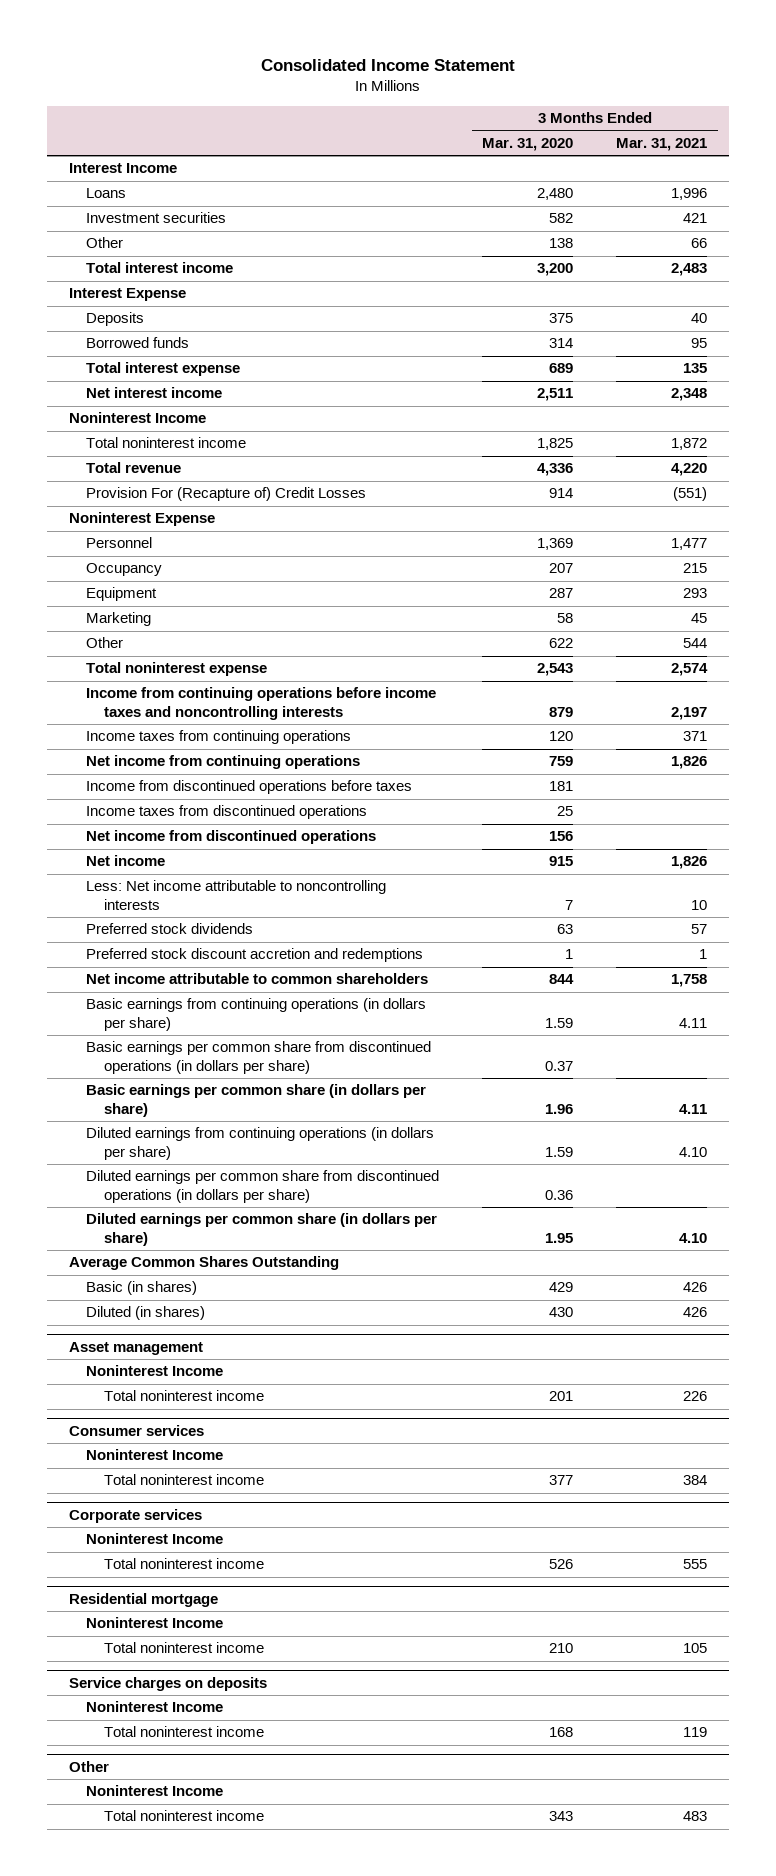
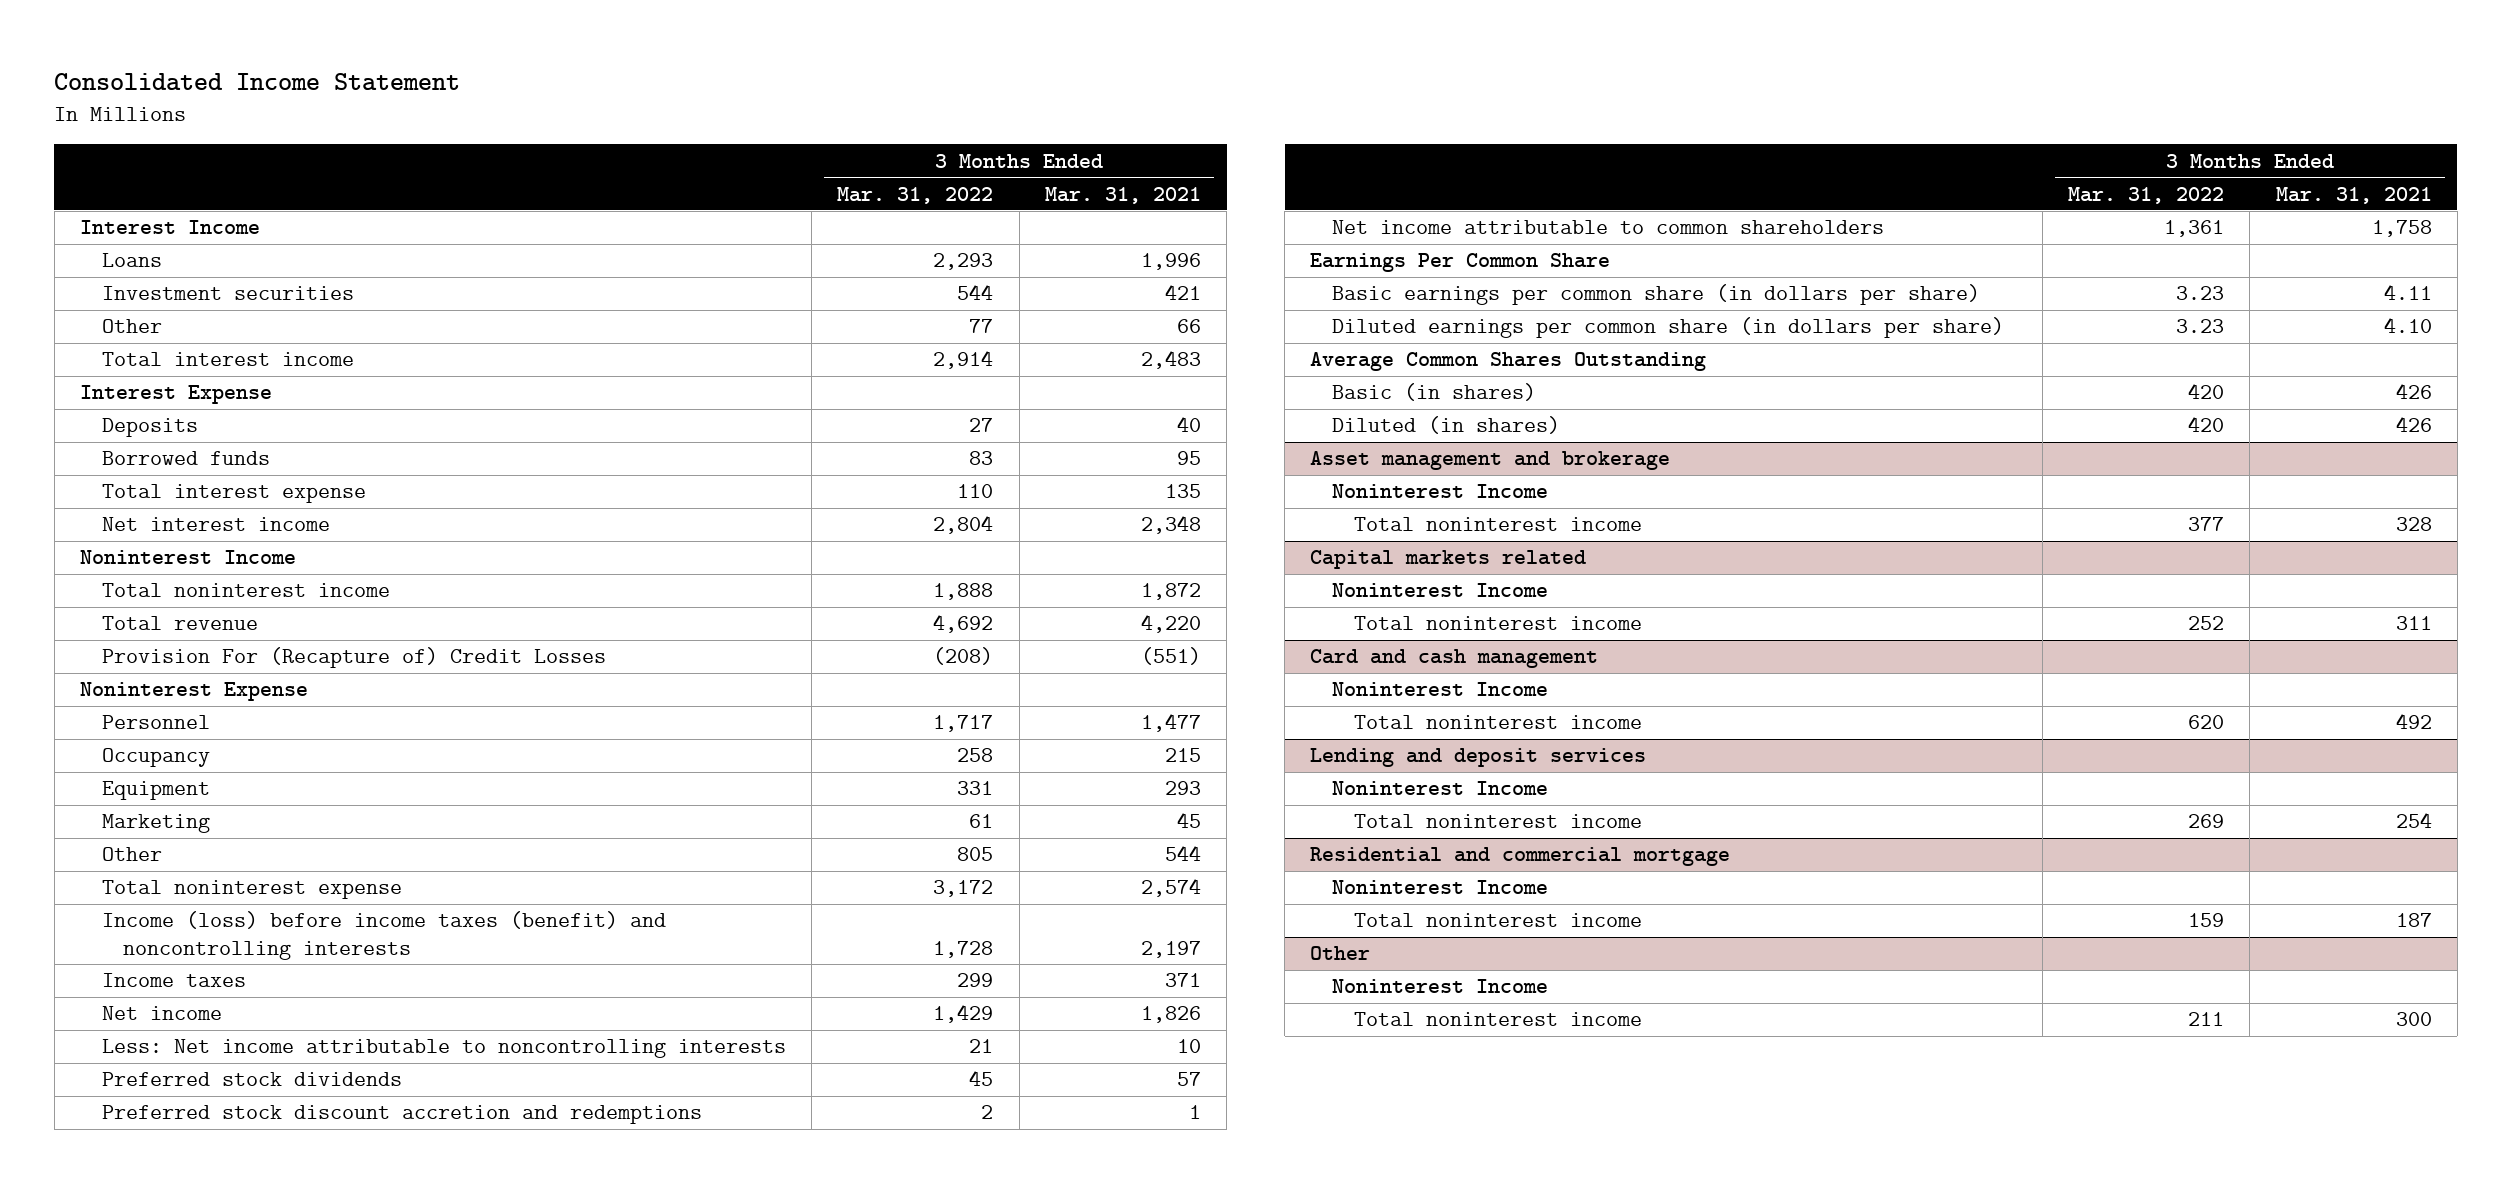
[482,137,574,151] Mar. 31, 2020 -> none
none -> [837,186,994,204] Mar. 31, 2022
[86,755,361,770] Net income from continuing operations -> none
[86,780,413,795] Income from discontinued operations before taxes -> none
[86,805,368,820] Income taxes from discontinued operations -> none
[86,830,377,845] Net income from discontinued operations -> none
[86,687,437,720] Income from continuing operations before income taxes and noncontrolling interests -> [101,911,666,960] Income (loss) before income taxes (benefit) and noncontrolling interests
[86,730,352,745] Income taxes from continuing operations -> [101,973,246,988] Income taxes
[86,998,427,1031] Basic earnings from continuing operations (in dollars per share) -> none
[86,1041,432,1074] Basic earnings per common share from discontinued operations (in dollars per share) -> none
none -> [1310,253,1611,273] Earnings Per Common Share
[86,1127,435,1160] Diluted earnings from continuing operations (in dollars per share) -> none
[86,1170,440,1203] Diluted earnings per common share from discontinued operations (in dollars per share) -> none
[68,1341,203,1355] Asset management -> [1310,451,1671,471] Asset management and brokerage
[683,1391,708,1402] 226 -> [2395,517,2432,532] 328
[68,1424,204,1436] Consumer services -> [1310,550,1587,570] Capital markets related
[683,1475,708,1486] 384 -> [2395,616,2432,631] 311
[68,1508,202,1523] Corporate services -> [1310,649,1599,669] Card and cash management
[683,1559,708,1570] 555 -> [2395,713,2432,730] 492
[68,1592,218,1607] Residential mortgage -> [1310,748,1647,768] Lending and deposit services
[683,1643,708,1654] 105 -> [2395,812,2432,829] 254
[68,1676,267,1691] Service charges on deposits -> [1310,847,1731,867] Residential and commercial mortgage
[683,1727,708,1738] 119 -> [2395,913,2432,928] 187
[683,1811,708,1822] 483 -> [2395,1012,2432,1027] 300

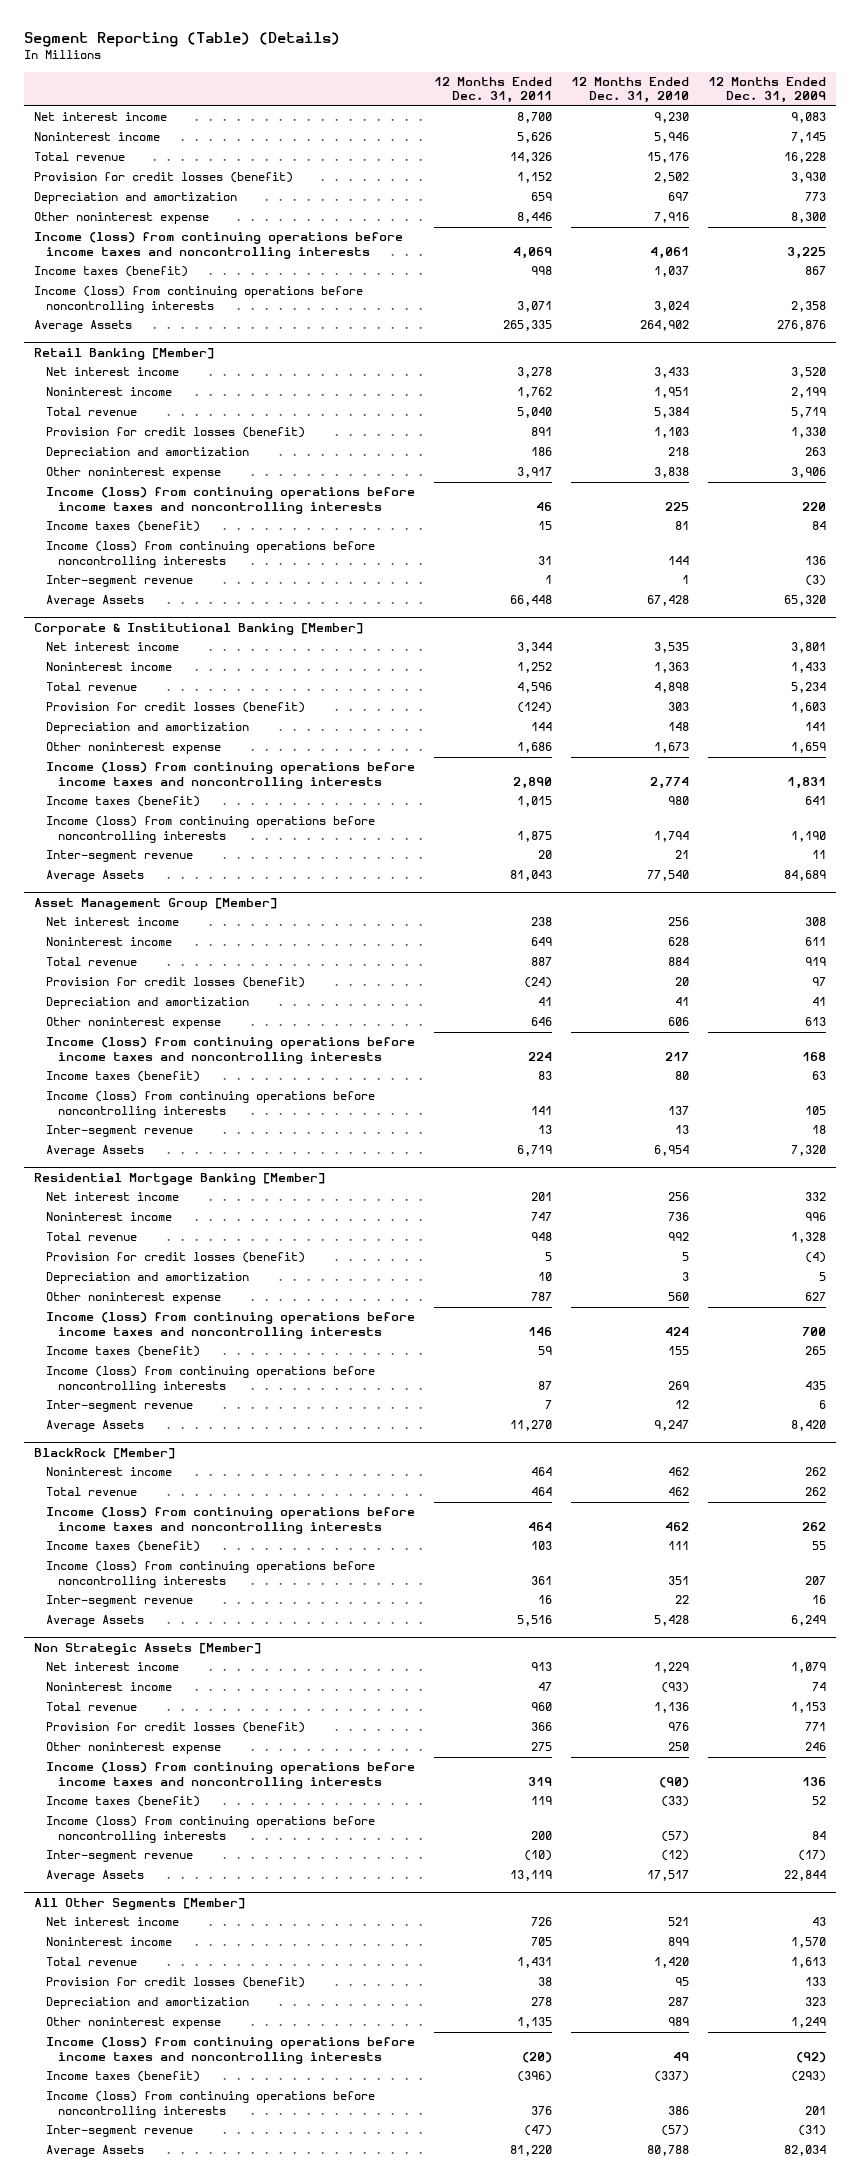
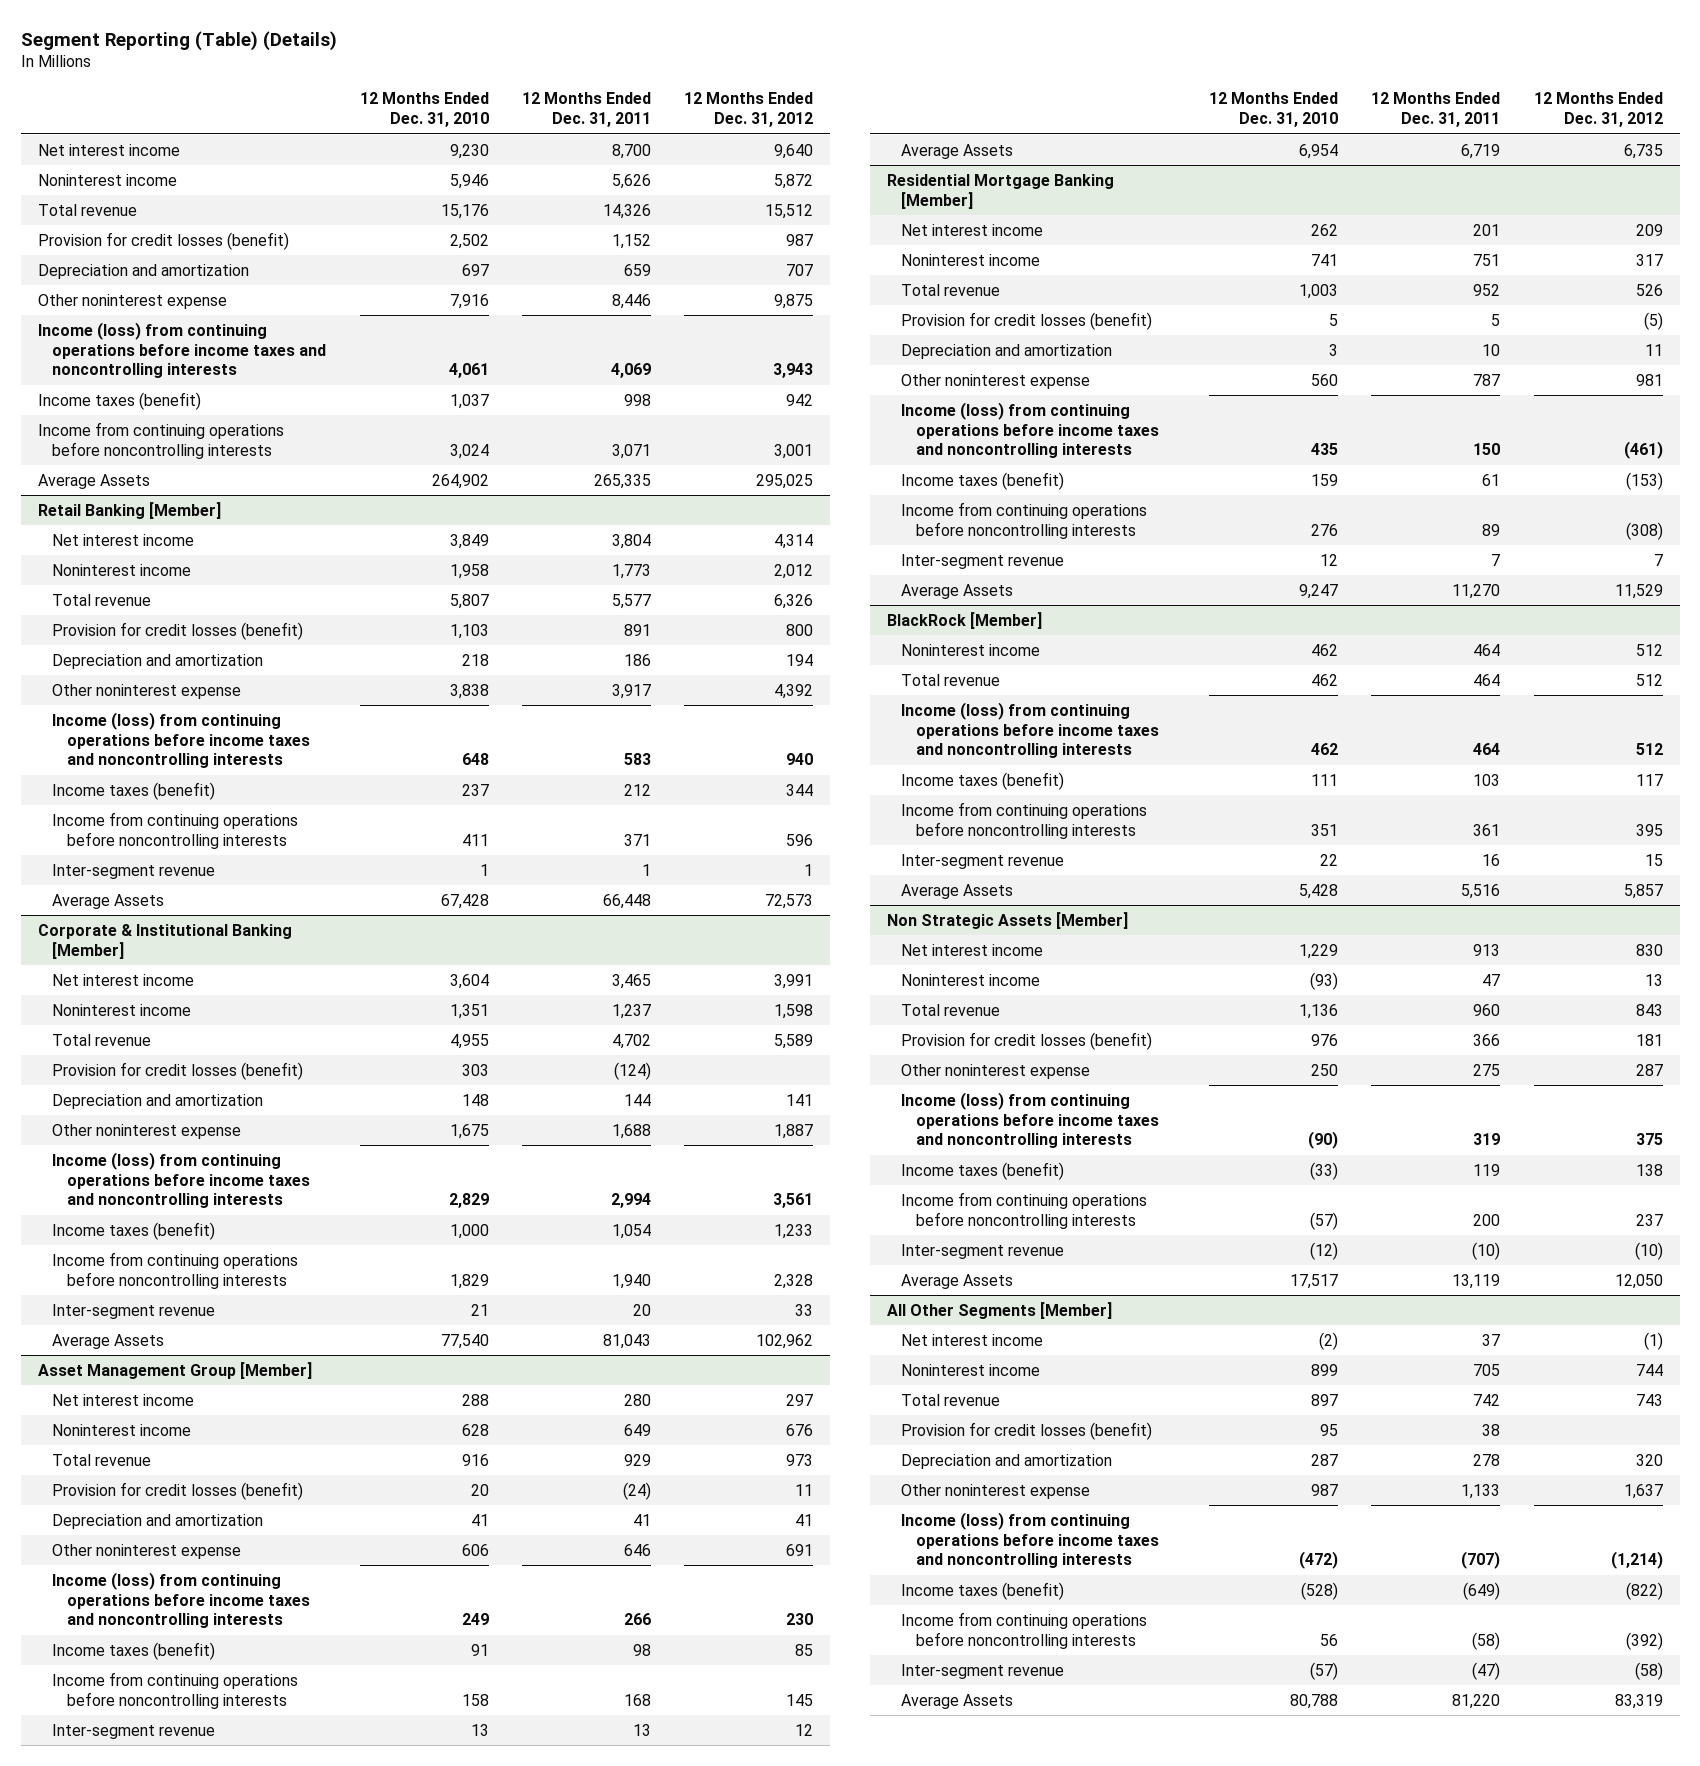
[708,76,827,104] 12 Months Ended Dec. 31, 2009 -> none
none -> [684,92,814,128] 12 Months Ended Dec. 31, 2012
[33,286,363,313] Income (loss) from continuing operations before noncontrolling interests -> [37,421,284,459] Income from continuing operations before noncontrolling interests
[516,367,552,379] 3,278 -> [611,533,651,549] 3,804
[654,367,690,379] 3,433 -> [449,533,489,549] 3,849
[516,387,552,399] 1,762 -> [611,563,651,579] 1,773
[654,387,690,399] 1,951 -> [449,563,489,579] 1,958
[516,407,552,419] 5,040 -> [611,593,651,609] 5,577
[654,407,690,419] 5,384 -> [449,593,489,609] 5,807
[535,501,552,511] 46 -> [623,753,651,766] 583
[665,501,690,511] 225 -> [461,753,489,766] 648
[537,521,552,531] 15 -> [623,783,651,796] 212
[675,521,690,531] 81 -> [461,783,489,796] 237
[45,541,375,568] Income (loss) from continuing operations before noncontrolling interests -> [52,811,299,849] Income from continuing operations before noncontrolling interests
[537,555,552,565] 31 -> [623,833,651,846] 371
[668,555,690,565] 144 -> [461,833,489,846] 411
[516,642,552,654] 3,344 -> [611,973,651,989] 3,465
[654,642,690,654] 3,535 -> [449,973,489,989] 3,604
[516,662,552,674] 1,252 -> [611,1003,651,1019] 1,237
[654,662,690,674] 1,363 -> [449,1003,489,1019] 1,351
[516,682,552,694] 4,596 -> [611,1033,651,1049] 4,702
[654,682,690,694] 4,898 -> [449,1033,489,1049] 4,955
[516,742,552,754] 1,686 -> [611,1123,651,1139] 1,688
[654,742,690,754] 1,673 -> [449,1123,489,1139] 1,675
[512,776,552,789] 2,890 -> [610,1193,651,1209] 2,994
[650,776,690,789] 2,774 -> [448,1193,489,1209] 2,829
[516,796,552,808] 1,015 -> [611,1223,651,1239] 1,054
[668,796,690,806] 980 -> [449,1223,489,1239] 1,000
[45,816,375,843] Income (loss) from continuing operations before noncontrolling interests -> [52,1251,299,1289] Income from continuing operations before noncontrolling interests
[516,830,552,842] 1,875 -> [611,1273,651,1289] 1,940
[654,830,690,842] 1,794 -> [449,1273,489,1289] 1,829
[530,917,552,927] 238 -> [623,1393,651,1406] 280
[668,917,690,927] 256 -> [461,1393,489,1406] 288
[530,957,552,967] 887 -> [623,1453,651,1466] 929
[668,957,690,967] 884 -> [461,1453,489,1466] 916
[527,1051,552,1061] 224 -> [623,1613,651,1626] 266
[665,1051,690,1061] 217 -> [461,1613,489,1626] 249
[537,1071,552,1081] 83 -> [632,1643,651,1656] 98
[675,1071,690,1081] 80 -> [470,1643,489,1656] 91
[45,1091,375,1118] Income (loss) from continuing operations before noncontrolling interests -> [52,1671,299,1709] Income from continuing operations before noncontrolling interests
[530,1105,552,1115] 141 -> [623,1693,651,1706] 168
[668,1105,690,1115] 137 -> [461,1693,489,1706] 158
[668,1192,690,1202] 256 -> [1310,223,1338,236] 262
[530,1212,552,1222] 747 -> [1473,253,1501,266] 751
[668,1212,690,1222] 736 -> [1310,253,1338,266] 741
[530,1232,552,1242] 948 -> [1473,283,1501,296] 952
[668,1232,690,1242] 992 -> [1298,283,1338,299] 1,003
[527,1326,552,1336] 146 -> [1473,443,1501,456] 150
[665,1326,690,1336] 424 -> [1310,443,1338,456] 435
[537,1346,552,1356] 59 -> [1482,473,1501,486] 61
[668,1346,690,1356] 155 -> [1310,473,1338,486] 159
[45,1366,375,1393] Income (loss) from continuing operations before noncontrolling interests -> [901,501,1148,539] Income from continuing operations before noncontrolling interests
[537,1380,552,1390] 87 -> [1482,523,1501,536] 89
[668,1380,690,1390] 269 -> [1310,523,1338,536] 276
[45,1561,375,1588] Income (loss) from continuing operations before noncontrolling interests -> [901,801,1148,839] Income from continuing operations before noncontrolling interests
[45,1816,375,1843] Income (loss) from continuing operations before noncontrolling interests -> [901,1191,1148,1229] Income from continuing operations before noncontrolling interests
[530,1917,552,1927] 726 -> [1482,1333,1501,1346] 37
[668,1917,690,1927] 521 -> [1318,1331,1338,1350] (2)
[516,1957,552,1969] 1,431 -> [1473,1393,1501,1406] 742
[654,1957,690,1969] 1,420 -> [1310,1393,1338,1406] 897
[516,2017,552,2029] 1,135 -> [1461,1483,1501,1499] 1,133
[668,2017,690,2027] 989 -> [1310,1483,1338,1496] 987
[521,2051,552,2063] (20) -> [1461,1551,1501,1570] (707)
[673,2051,690,2061] 49 -> [1298,1551,1338,1570] (472)
[516,2071,552,2083] (396) -> [1463,1581,1501,1600] (649)
[654,2071,690,2083] (337) -> [1300,1581,1338,1600] (528)
[45,2091,375,2118] Income (loss) from continuing operations before noncontrolling interests -> [901,1611,1148,1649] Income from continuing operations before noncontrolling interests
[530,2105,552,2115] 376 -> [1472,1631,1501,1650] (58)
[668,2105,690,2115] 386 -> [1319,1633,1338,1646] 56

